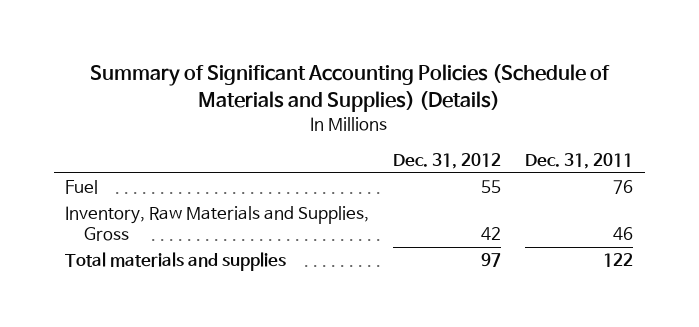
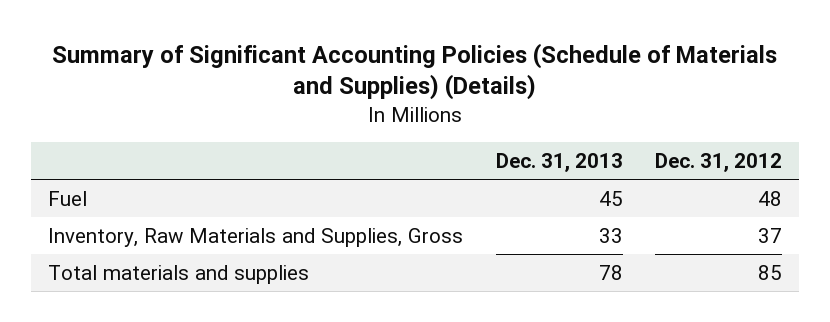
[525,153,634,170] Dec. 31, 2011 -> none
none -> [495,152,623,172] Dec. 31, 2013
[481,180,502,194] 55 -> [758,190,783,206] 48
[481,227,502,241] 42 -> [758,227,783,243] 37
[481,253,502,268] 97 -> [758,264,783,280] 85

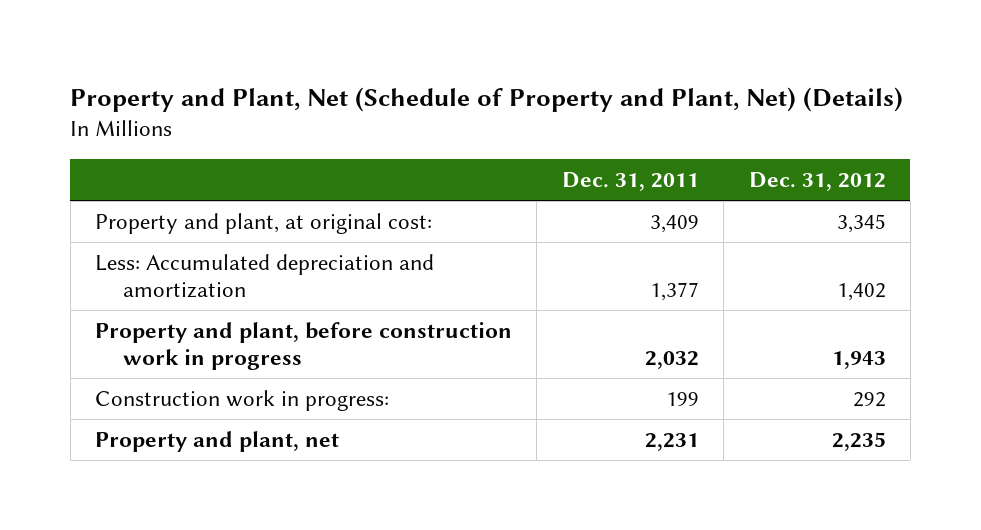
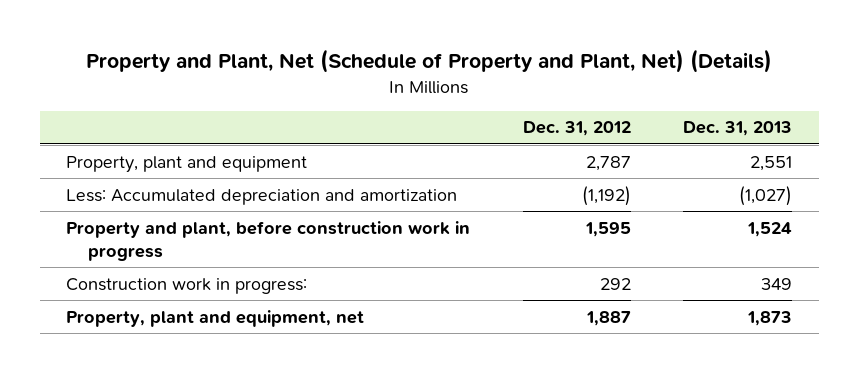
[561,172,699,192] Dec. 31, 2011 -> none
none -> [683,121,793,137] Dec. 31, 2013
[95,212,433,234] Property and plant, at original cost: -> [66,155,308,173] Property, plant and equipment
[836,213,886,233] 3,345 -> [585,155,631,171] 2,787
[836,283,886,302] 1,402 -> [581,185,631,206] (1,192)
[831,351,886,370] 1,943 -> [584,221,631,237] 1,595
[95,430,340,452] Property and plant, net -> [66,309,365,327] Property, plant and equipment, net
[831,431,886,451] 2,235 -> [585,310,631,326] 1,887

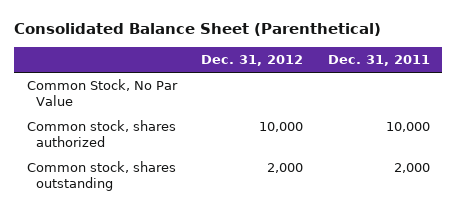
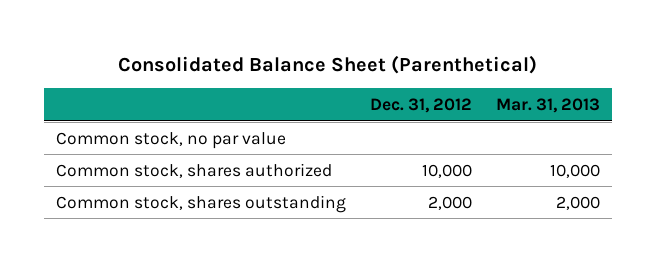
[327,55,430,67] Dec. 31, 2011 -> none
none -> [495,98,600,114] Mar. 31, 2013
[26,79,178,107] Common Stock, No Par Value -> [56,131,287,149] Common stock, no par value

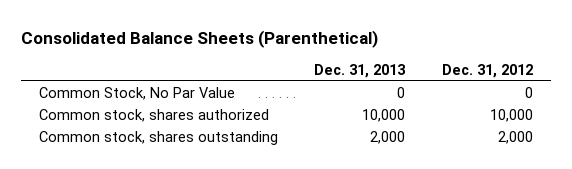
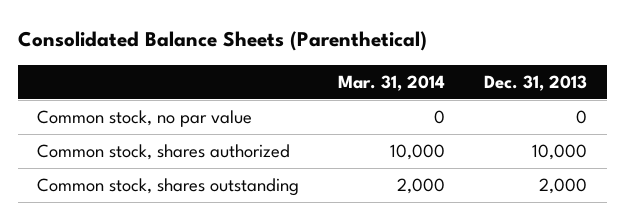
[441,63,533,78] Dec. 31, 2012 -> none
none -> [338,74,446,91] Mar. 31, 2014
[39,87,236,101] Common Stock, No Par Value -> [37,110,253,128] Common stock, no par value

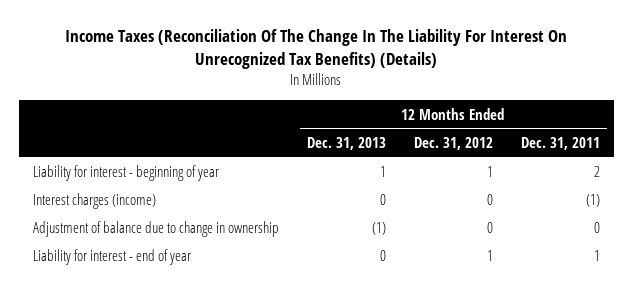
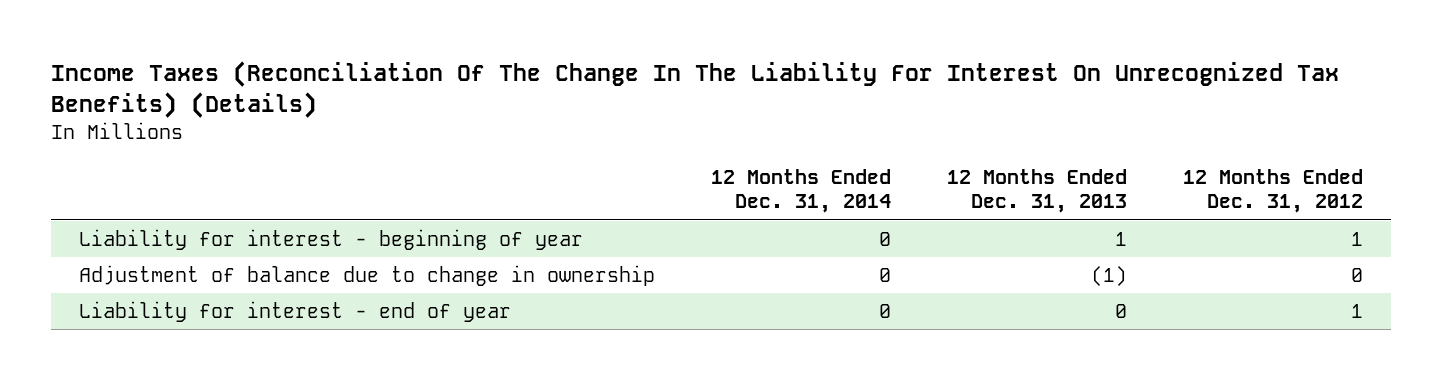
[520,136,600,150] Dec. 31, 2011 -> none
none -> [710,168,891,214] 12 Months Ended Dec. 31, 2014
[32,193,156,210] Interest charges (income) -> none

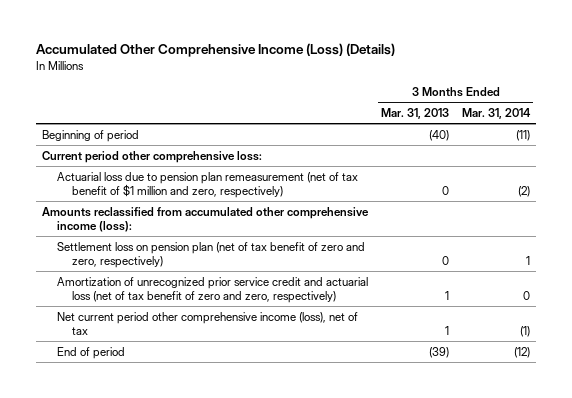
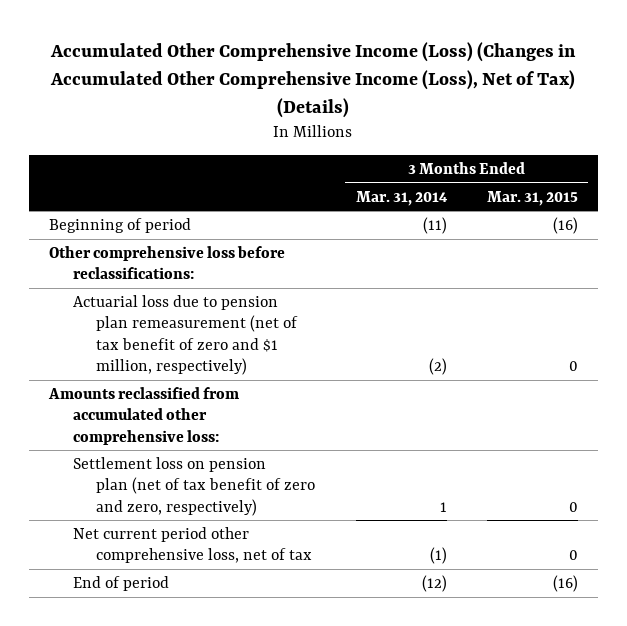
[35,42,395,57] Accumulated Other Comprehensive Income (Loss) (Details) -> [50,41,577,118] Accumulated Other Comprehensive Income (Loss) (Changes in Accumulated Other Comprehensive Income (Loss), Net of Tax) (Details)
[381,108,450,120] Mar. 31, 2013 -> none
none -> [486,190,578,206] Mar. 31, 2015
[42,150,263,163] Current period other comprehensive loss: -> [48,246,285,280] Other comprehensive loss before reclassifications:
[57,171,359,198] Actuarial loss due to pension plan remeasurement (net of tax benefit of $1 million and zero, respectively) -> [72,295,299,376] Actuarial loss due to pension plan remeasurement (net of tax benefit of zero and $1 million, respectively)
[42,206,370,232] Amounts reclassified from accumulated other comprehensive income (loss): -> [47,387,239,445] Amounts reclassified from accumulated other comprehensive loss:
[57,276,369,303] Amortization of unrecognized prior service credit and actuarial loss (net of tax benefit of zero and zero, respectively) -> none
[57,311,359,335] Net current period other comprehensive income (loss), net of tax -> [72,527,313,564] Net current period other comprehensive loss, net of tax

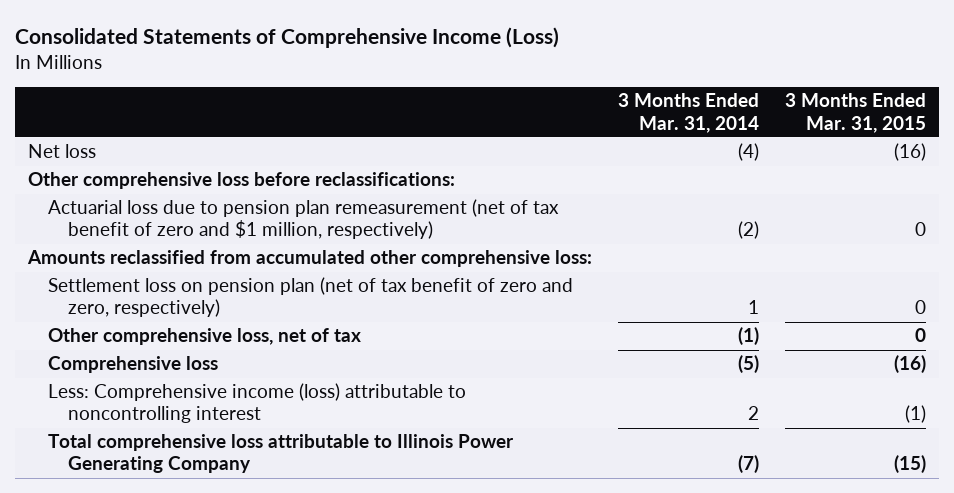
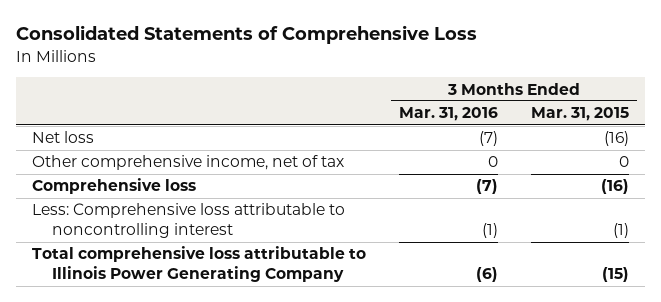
[15,26,560,48] Consolidated Statements of Comprehensive Income (Loss) -> [16,25,478,45] Consolidated Statements of Comprehensive Loss
[618,93,760,133] 3 Months Ended Mar. 31, 2014 -> none
none -> [399,107,499,122] Mar. 31, 2016
[28,172,456,190] Other comprehensive loss before reclassifications: -> none
[48,199,560,240] Actuarial loss due to pension plan remeasurement (net of tax benefit of zero and $1 million, respectively) -> none
[27,250,593,268] Amounts reclassified from accumulated other comprehensive loss: -> none
[48,277,574,318] Settlement loss on pension plan (net of tax benefit of zero and zero, respectively) -> none
[48,328,362,346] Other comprehensive loss, net of tax -> [32,155,345,171] Other comprehensive income, net of tax
[48,383,467,424] Less: Comprehensive income (loss) attributable to noncontrolling interest -> [32,203,346,239] Less: Comprehensive loss attributable to noncontrolling interest

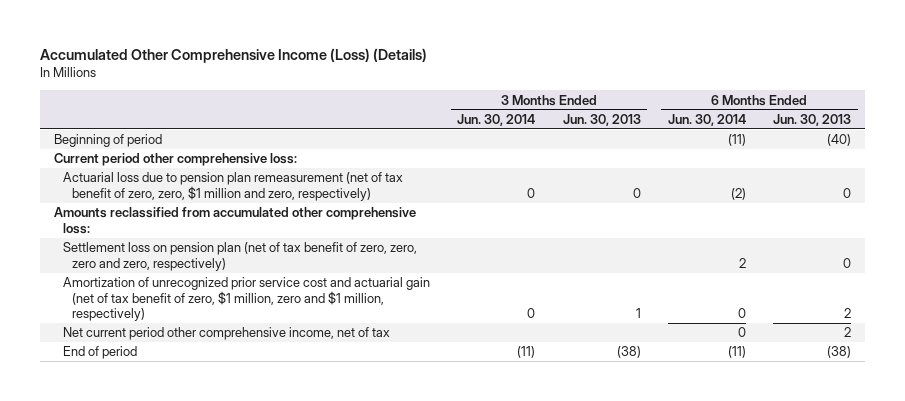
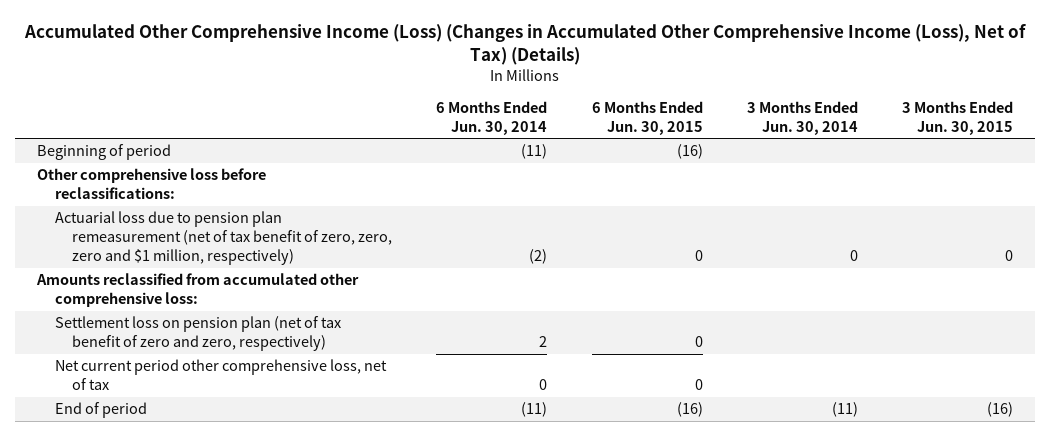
[40,48,428,64] Accumulated Other Comprehensive Income (Loss) (Details) -> [23,23,1026,65] Accumulated Other Comprehensive Income (Loss) (Changes in Accumulated Other Comprehensive Income (Loss), Net of Tax) (Details)
[562,113,641,126] Jun. 30, 2013 -> none
[773,113,852,126] Jun. 30, 2013 -> none
none -> [591,100,703,135] 6 Months Ended Jun. 30, 2015
none -> [901,100,1013,135] 3 Months Ended Jun. 30, 2015
[53,153,297,167] Current period other comprehensive loss: -> [37,168,267,200] Other comprehensive loss before reclassifications:
[63,172,404,201] Actuarial loss due to pension plan remeasurement (net of tax benefit of zero, zero, $1 million and zero, respectively) -> [54,211,393,265] Actuarial loss due to pension plan remeasurement (net of tax benefit of zero, zero, zero and $1 million, respectively)
[63,277,431,322] Amortization of unrecognized prior service cost and actuarial gain (net of tax benefit of zero, $1 million, zero and $1 million, respectively) -> none
[63,242,418,271] Settlement loss on pension plan (net of tax benefit of zero, zero, zero and zero, respectively) -> [54,316,341,352] Settlement loss on pension plan (net of tax benefit of zero and zero, respectively)
[63,327,391,341] Net current period other comprehensive income, net of tax -> [54,359,387,391] Net current period other comprehensive loss, net of tax

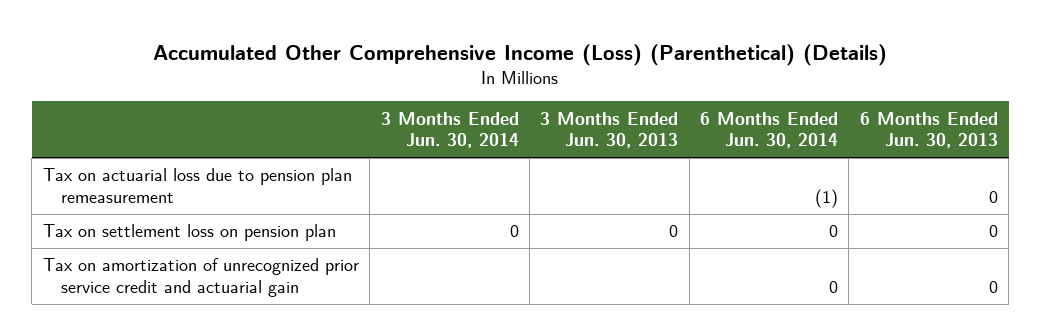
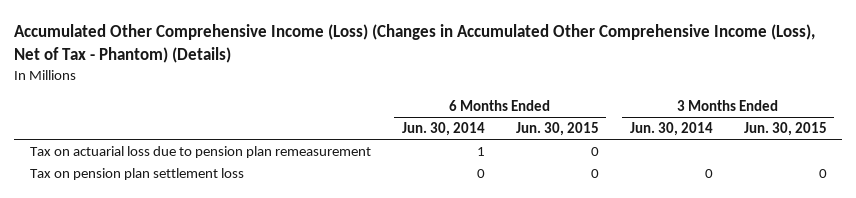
[153,43,888,66] Accumulated Other Comprehensive Income (Loss) (Parenthetical) (Details) -> [14,24,816,64] Accumulated Other Comprehensive Income (Loss) (Changes in Accumulated Other Comprehensive Income (Loss), Net of Tax - Phantom) (Details)
[540,111,679,149] 3 Months Ended Jun. 30, 2013 -> none
[859,111,998,149] 6 Months Ended Jun. 30, 2013 -> none
none -> [515,122,599,137] Jun. 30, 2015
none -> [743,122,827,137] Jun. 30, 2015
[42,258,359,297] Tax on amortization of unrecognized prior service credit and actuarial gain -> none
[815,188,839,208] (1) -> [476,146,485,156] 1
[42,224,336,242] Tax on settlement loss on pension plan -> [29,167,244,180] Tax on pension plan settlement loss

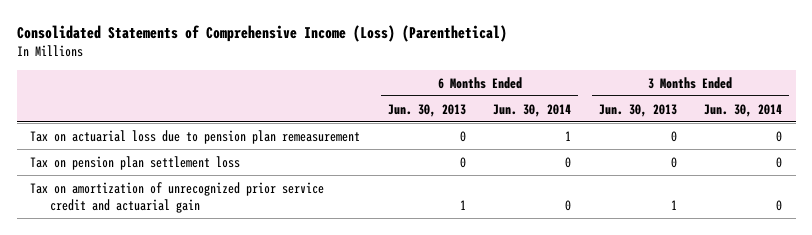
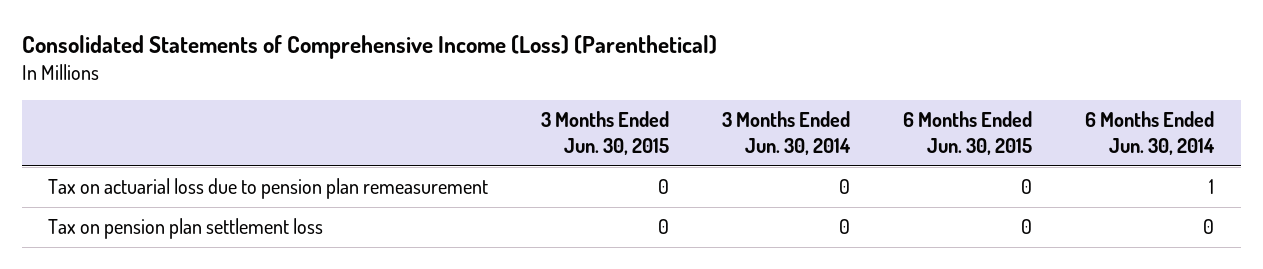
[387,103,466,117] Jun. 30, 2013 -> none
[598,103,677,117] Jun. 30, 2013 -> none
none -> [541,111,670,156] 3 Months Ended Jun. 30, 2015
none -> [903,111,1033,156] 6 Months Ended Jun. 30, 2015
[30,181,325,213] Tax on amortization of unrecognized prior service credit and actuarial gain -> none

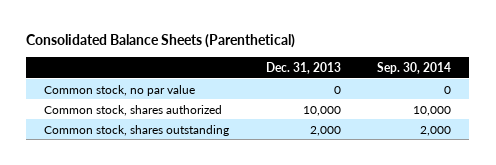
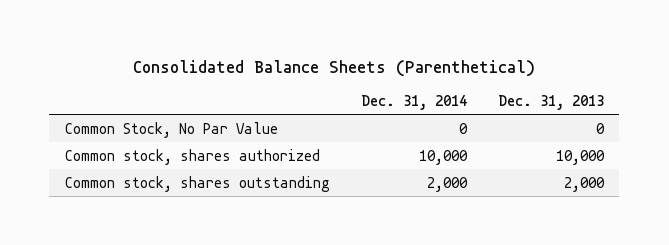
[377,61,452,74] Sep. 30, 2014 -> none
none -> [360,95,467,111] Dec. 31, 2014
[44,84,196,96] Common stock, no par value -> [64,121,278,138] Common Stock, No Par Value

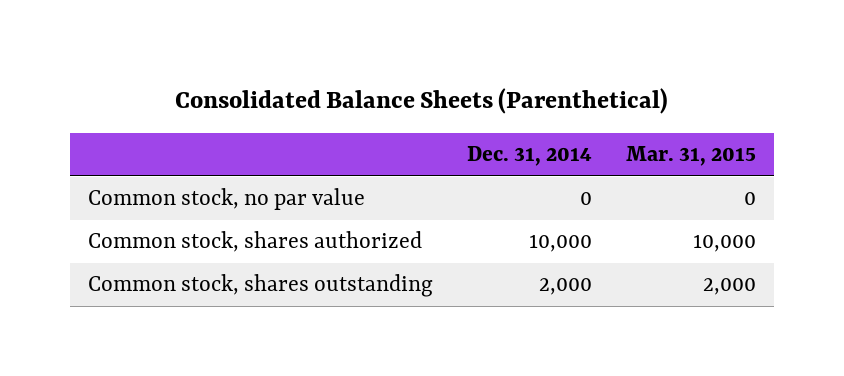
[497,95,604,111] Dec. 31, 2013 -> none
none -> [626,146,757,167] Mar. 31, 2015
[64,121,278,138] Common Stock, No Par Value -> [87,188,365,211] Common stock, no par value

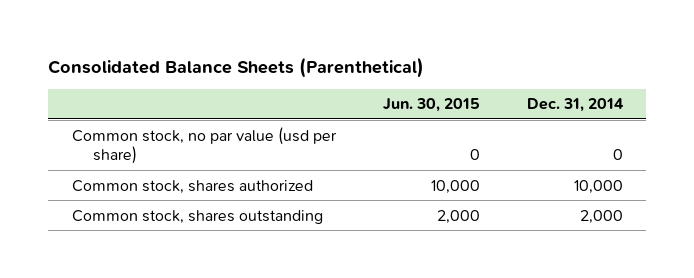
[626,146,757,167] Mar. 31, 2015 -> none
none -> [382,98,480,113] Jun. 30, 2015
[87,188,365,211] Common stock, no par value -> [71,126,337,165] Common stock, no par value (usd per share)

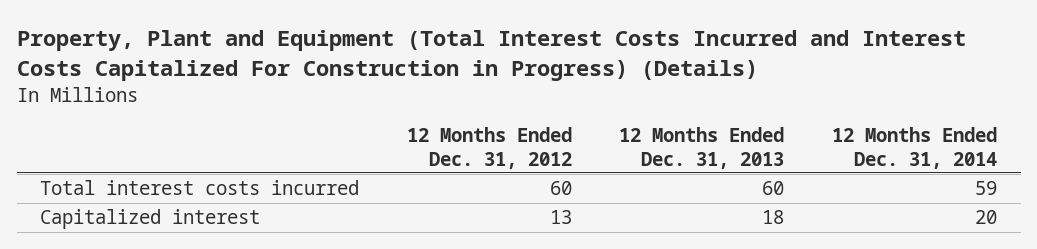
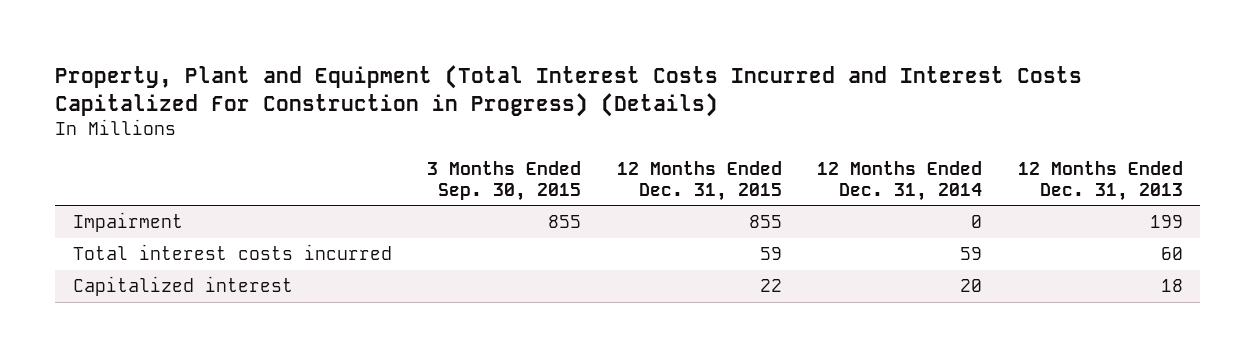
[406,127,572,169] 12 Months Ended Dec. 31, 2012 -> none
none -> [427,161,582,201] 3 Months Ended Sep. 30, 2015
none -> [616,161,782,201] 12 Months Ended Dec. 31, 2015
none -> [73,212,184,233] Impairment

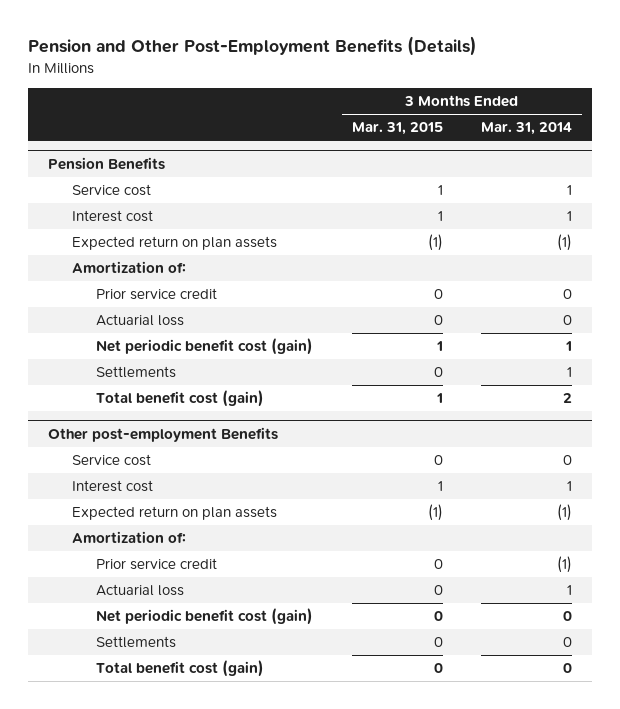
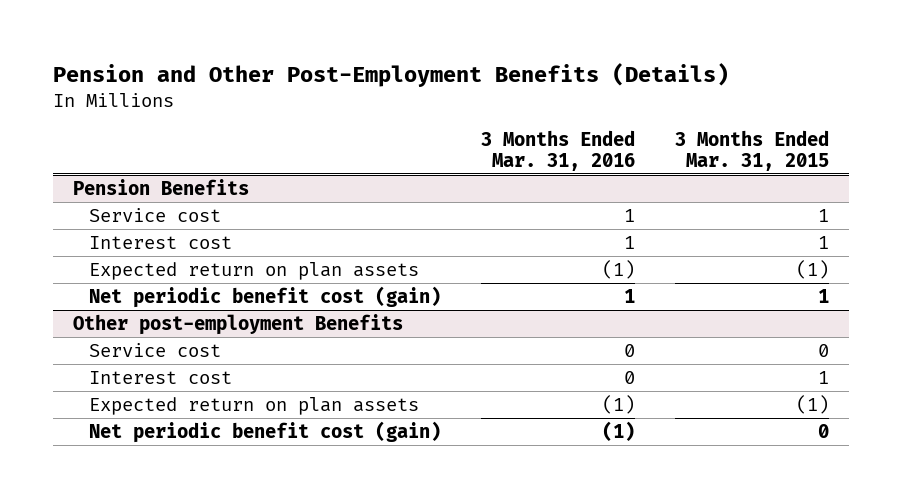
[481,122,573,136] Mar. 31, 2014 -> none
none -> [481,129,636,171] 3 Months Ended Mar. 31, 2016
[71,261,186,274] Amortization of: -> none
[95,288,217,301] Prior service credit -> none
[95,314,184,327] Actuarial loss -> none
[95,366,176,379] Settlements -> none
[95,390,264,408] Total benefit cost (gain) -> none
[71,531,186,544] Amortization of: -> none
[95,558,217,571] Prior service credit -> none
[95,584,184,597] Actuarial loss -> none
[95,636,176,649] Settlements -> none
[95,660,264,678] Total benefit cost (gain) -> none

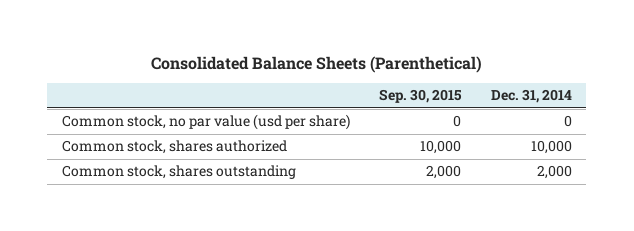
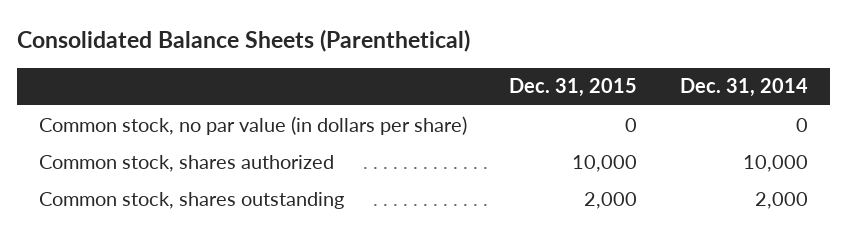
[379,89,463,104] Sep. 30, 2015 -> none
none -> [509,78,638,98] Dec. 31, 2015
[61,114,350,131] Common stock, no par value (usd per share) -> [38,115,467,135] Common stock, no par value (in dollars per share)

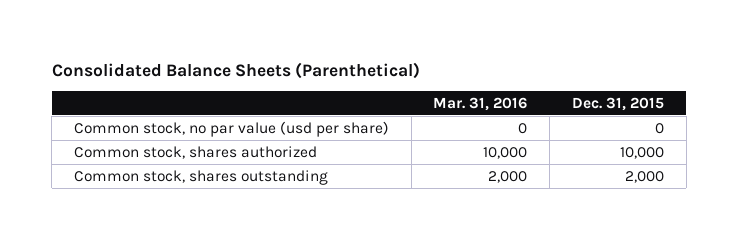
[680,78,809,98] Dec. 31, 2014 -> none
none -> [433,96,528,111] Mar. 31, 2016
[38,115,467,135] Common stock, no par value (in dollars per share) -> [73,120,389,137] Common stock, no par value (usd per share)

